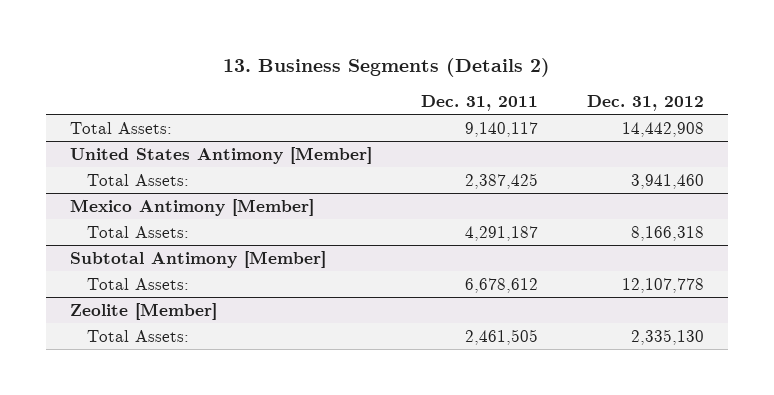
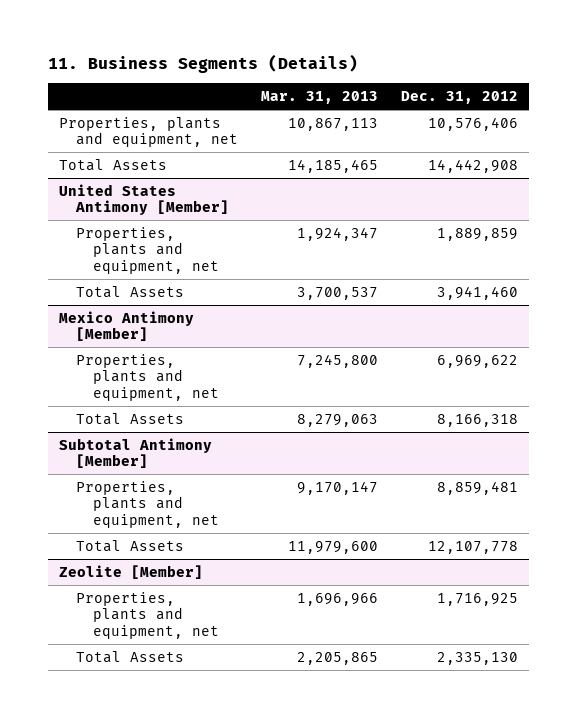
[222,57,550,77] 13. Business Segments (Details 2) -> [47,54,358,74] 11. Business Segments (Details)
[420,95,538,112] Dec. 31, 2011 -> none
none -> [260,90,378,104] Mar. 31, 2013
none -> [59,116,239,148] Properties, plants and equipment, net
[70,121,173,134] Total Assets: -> [59,158,168,171] Total Assets
none -> [76,226,220,274] Properties, plants and equipment, net
[87,173,190,186] Total Assets: -> [76,285,185,298] Total Assets
none -> [76,353,220,401] Properties, plants and equipment, net
[87,225,190,238] Total Assets: -> [76,412,185,425] Total Assets
none -> [76,480,220,528] Properties, plants and equipment, net
[87,277,190,290] Total Assets: -> [76,539,185,552] Total Assets
none -> [76,591,220,639] Properties, plants and equipment, net
[87,329,190,342] Total Assets: -> [76,650,185,663] Total Assets

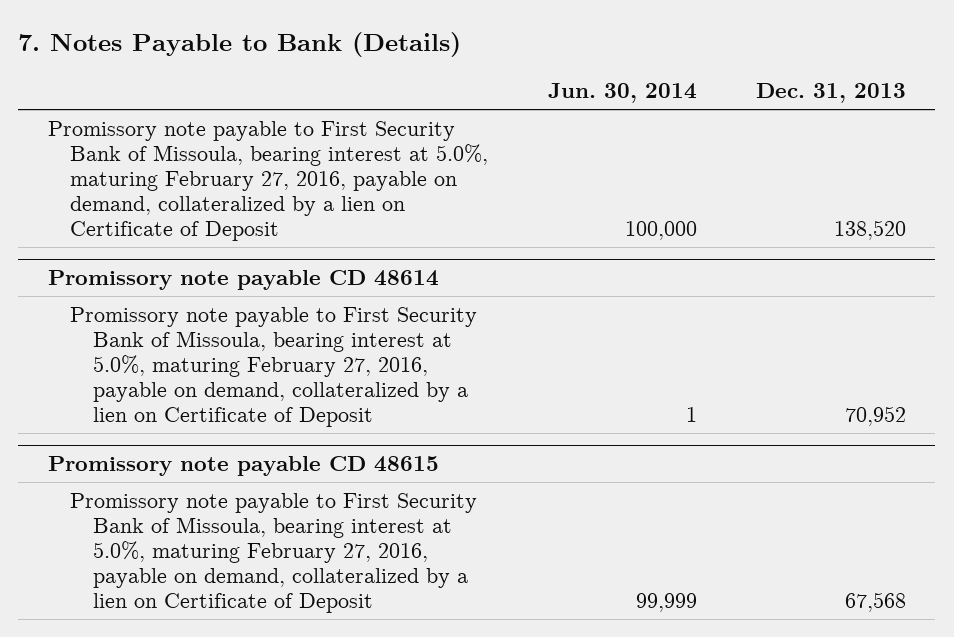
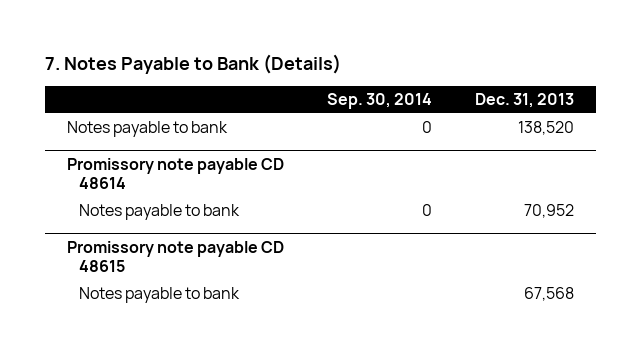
[547,83,697,104] Jun. 30, 2014 -> none
none -> [327,93,433,110] Sep. 30, 2014
[47,120,489,241] Promissory note payable to First Security Bank of Missoula, bearing interest at 5.0%, maturing February 27, 2016, payable on demand, collateralized by a lien on Certificate of Deposit -> [66,121,228,138] Notes payable to bank
[70,306,478,427] Promissory note payable to First Security Bank of Missoula, bearing interest at 5.0%, maturing February 27, 2016, payable on demand, collateralized by a lien on Certificate of Deposit -> [78,204,240,221] Notes payable to bank
[70,492,478,613] Promissory note payable to First Security Bank of Missoula, bearing interest at 5.0%, maturing February 27, 2016, payable on demand, collateralized by a lien on Certificate of Deposit -> [78,287,240,304] Notes payable to bank

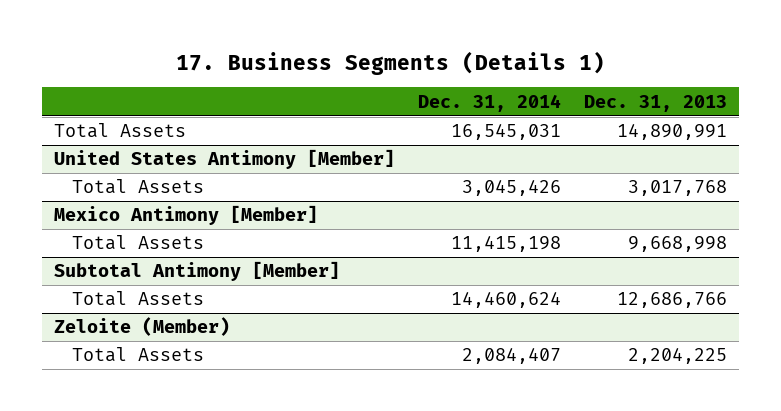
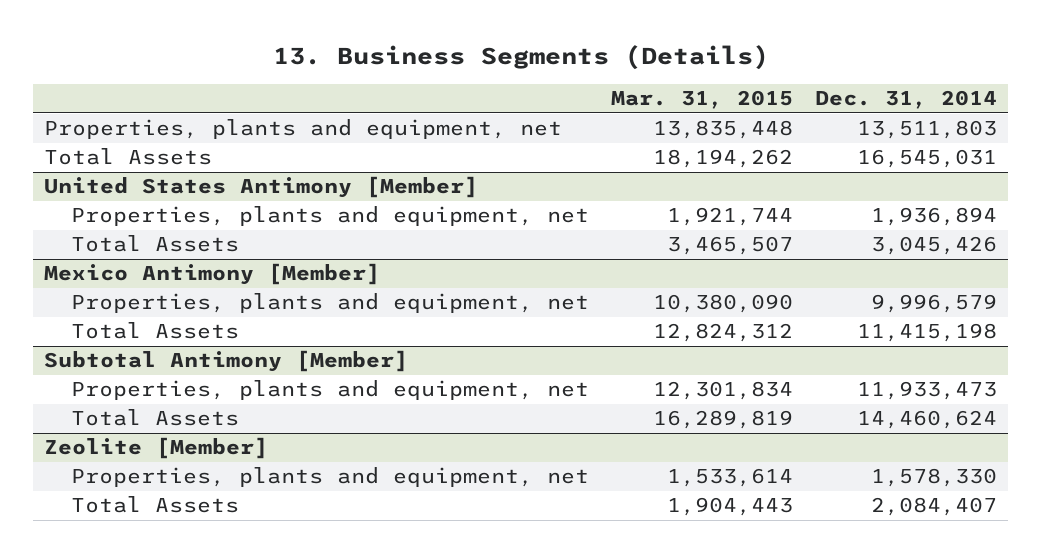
[175,50,605,75] 17. Business Segments (Details 1) -> [272,45,769,71] 13. Business Segments (Details)
[584,94,728,112] Dec. 31, 2013 -> none
none -> [611,90,794,110] Mar. 31, 2015
none -> [44,119,563,140] Properties, plants and equipment, net
none -> [71,206,590,227] Properties, plants and equipment, net
none -> [71,293,590,314] Properties, plants and equipment, net
none -> [71,380,590,401] Properties, plants and equipment, net
[53,317,230,337] Zeloite (Member) -> [44,437,269,460] Zeolite [Member]
none -> [71,467,590,488] Properties, plants and equipment, net

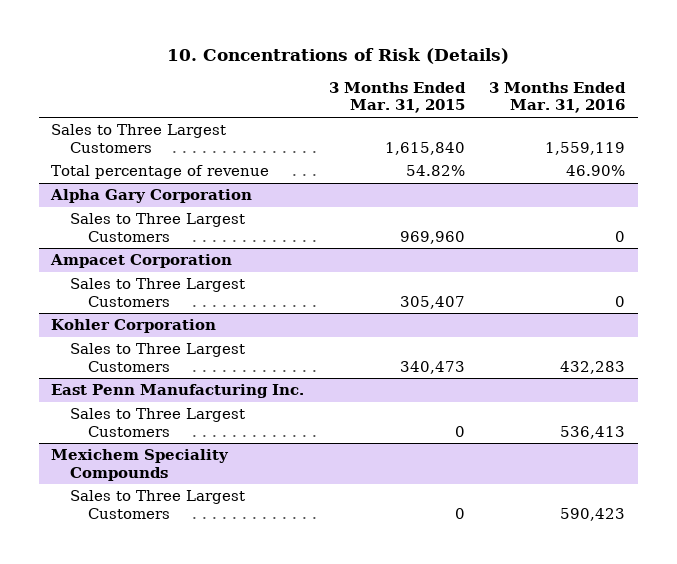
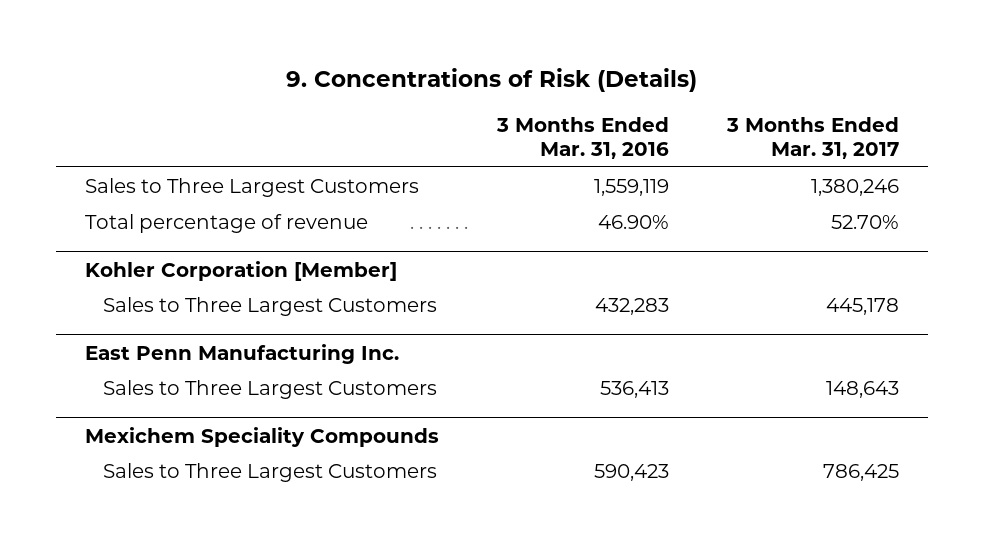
[167,48,510,65] 10. Concentrations of Risk (Details) -> [285,68,697,93] 9. Concentrations of Risk (Details)
[328,82,466,114] 3 Months Ended Mar. 31, 2015 -> none
none -> [725,117,899,160] 3 Months Ended Mar. 31, 2017
[50,189,253,204] Alpha Gary Corporation -> none
[69,213,245,242] Sales to Three Largest Customers -> none
[50,254,233,269] Ampacet Corporation -> none
[69,278,245,307] Sales to Three Largest Customers -> none
[51,319,217,334] Kohler Corporation -> [84,260,397,281] Kohler Corporation [Member]

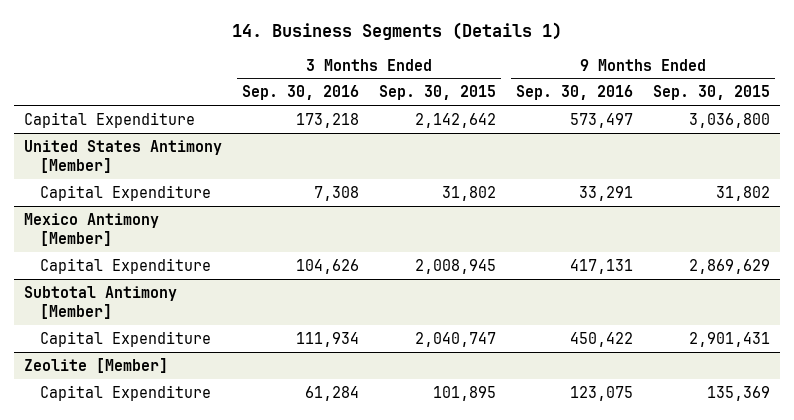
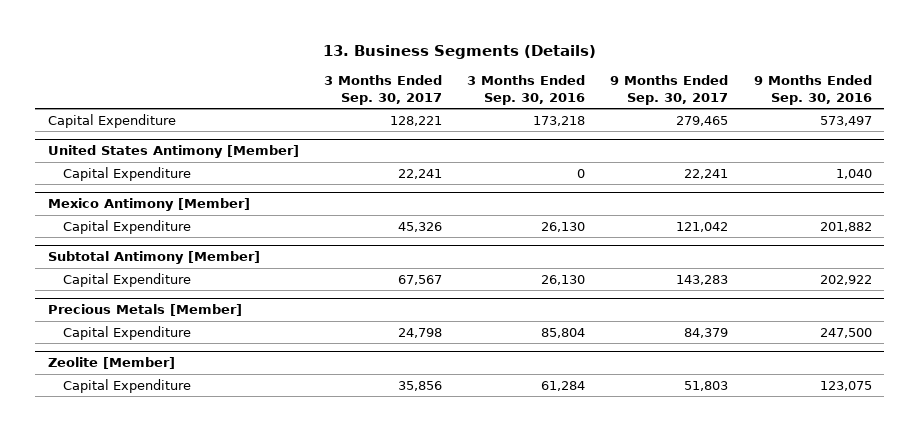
[231,21,562,40] 14. Business Segments (Details 1) -> [322,44,596,59] 13. Business Segments (Details)
[378,85,496,101] Sep. 30, 2015 -> none
[652,85,770,101] Sep. 30, 2015 -> none
none -> [324,74,443,106] 3 Months Ended Sep. 30, 2017
none -> [610,74,729,106] 9 Months Ended Sep. 30, 2017
[313,185,359,201] 7,308 -> [577,168,586,178] 0
[578,185,633,201] 33,291 -> [835,168,872,179] 1,040
[295,258,359,274] 104,626 -> [541,221,586,232] 26,130
[569,258,633,274] 417,131 -> [819,221,872,232] 201,882
[295,331,359,347] 111,934 -> [541,274,586,285] 26,130
[569,331,633,347] 450,422 -> [819,274,872,285] 202,922
none -> [47,304,242,317] Precious Metals [Member]
none -> [62,325,191,340] Capital Expenditure

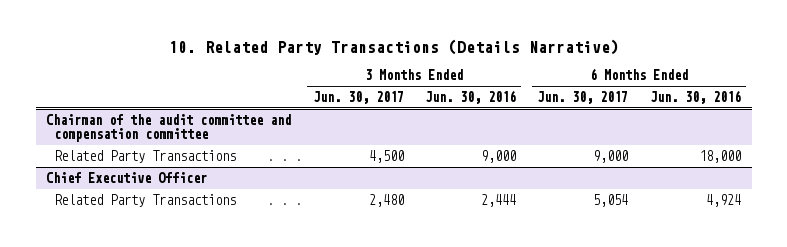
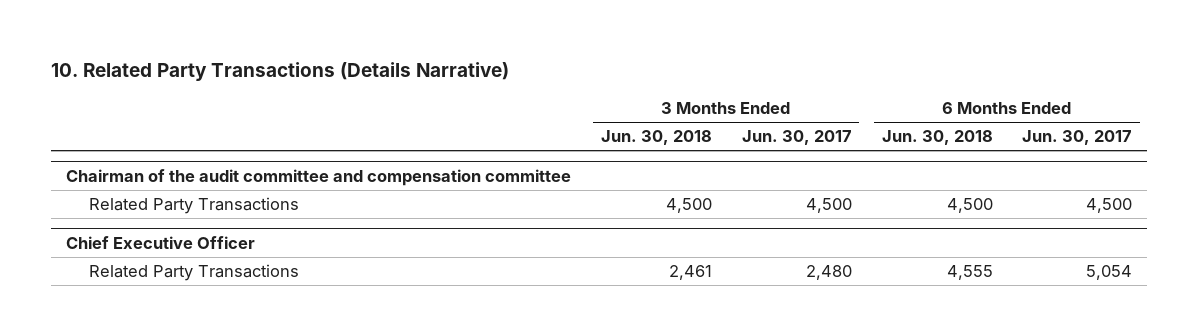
[425,90,517,105] Jun. 30, 2016 -> none
[649,90,741,105] Jun. 30, 2016 -> none
none -> [600,130,712,146] Jun. 30, 2018
none -> [881,130,993,146] Jun. 30, 2018
[593,150,629,164] 9,000 -> [1086,198,1133,214] 4,500

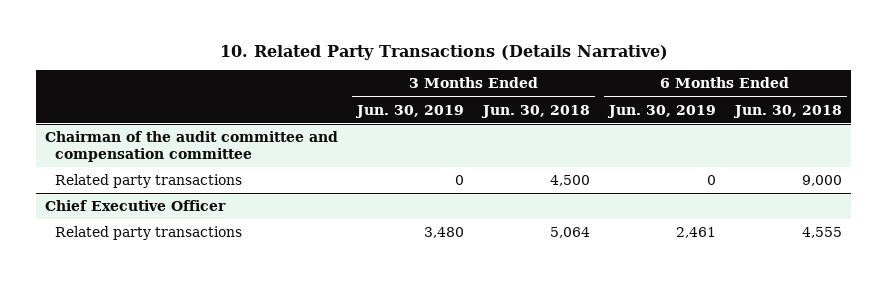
[741,130,852,146] Jun. 30, 2017 -> none
[1022,130,1133,146] Jun. 30, 2017 -> none
none -> [355,104,465,118] Jun. 30, 2019
none -> [606,104,716,118] Jun. 30, 2019
[89,197,300,215] Related Party Transactions -> [54,174,242,189] Related party transactions
[946,198,993,214] 4,500 -> [801,175,842,187] 9,000
[89,264,300,282] Related Party Transactions -> [54,226,242,241] Related party transactions
[668,265,712,281] 2,461 -> [550,227,591,239] 5,064

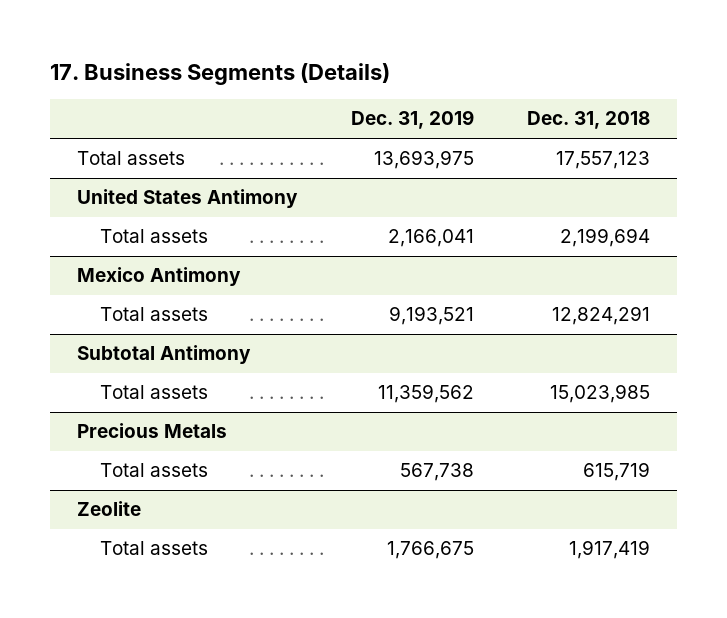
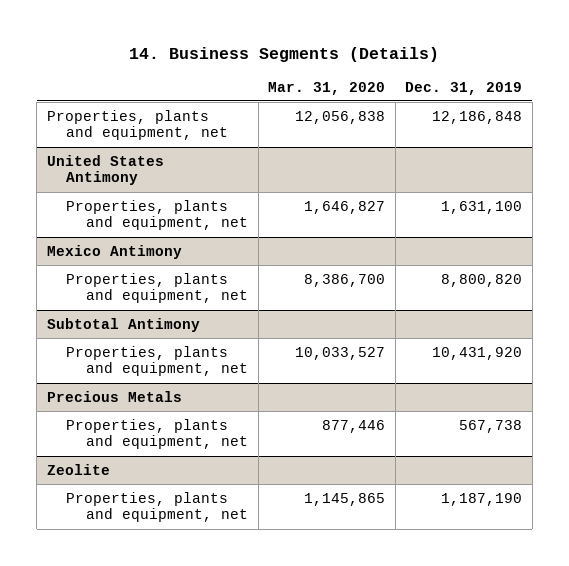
[50,62,391,85] 17. Business Segments (Details) -> [129,47,440,63] 14. Business Segments (Details)
[527,111,651,130] Dec. 31, 2018 -> none
none -> [268,81,386,95] Mar. 31, 2020
[77,151,186,166] Total assets -> none
none -> [46,109,229,141] Properties, plants and equipment, net
[100,229,209,244] Total assets -> none
none -> [66,199,249,231] Properties, plants and equipment, net
[100,307,209,322] Total assets -> none
none -> [66,272,249,304] Properties, plants and equipment, net
[100,385,209,400] Total assets -> none
none -> [66,345,249,377] Properties, plants and equipment, net
[100,463,209,478] Total assets -> [66,418,249,450] Properties, plants and equipment, net
[100,541,209,556] Total assets -> none
none -> [66,491,249,523] Properties, plants and equipment, net

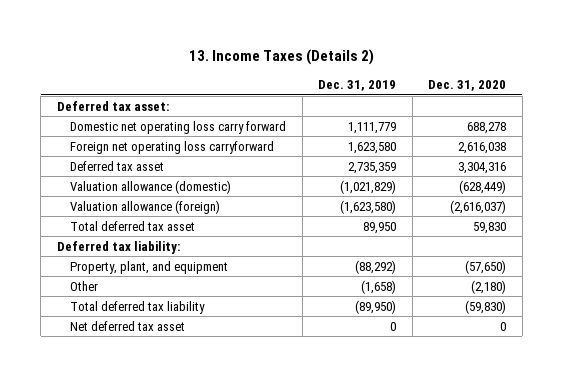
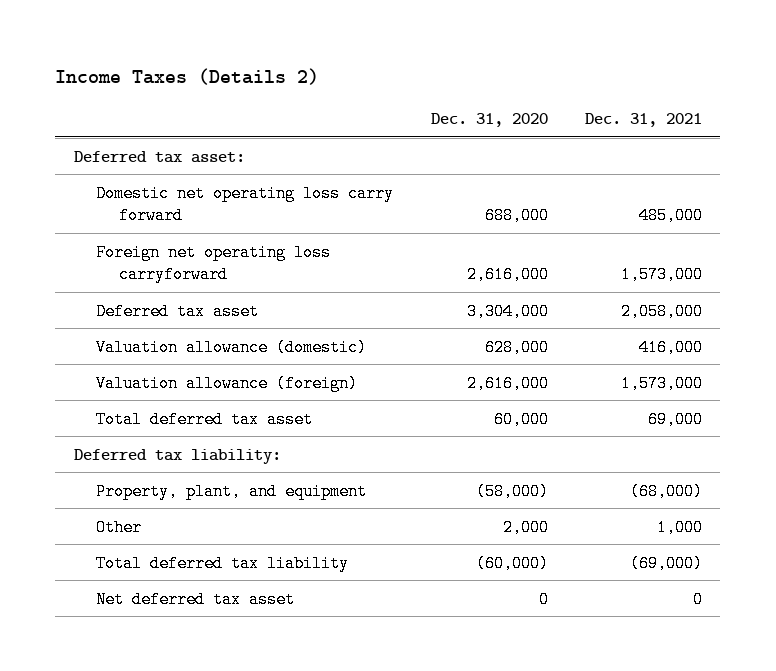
[188,49,374,66] 13. Income Taxes (Details 2) -> [55,67,320,85] Income Taxes (Details 2)
[318,80,397,92] Dec. 31, 2019 -> none
none -> [584,113,702,128] Dec. 31, 2021
[467,121,507,134] 688,278 -> [484,207,549,225] 688,000
[458,141,507,154] 2,616,038 -> [466,266,549,284] 2,616,000
[458,161,507,174] 3,304,316 -> [466,302,549,320] 3,304,000
[459,179,507,194] (628,449) -> [484,338,549,356] 628,000
[450,199,507,214] (2,616,037) -> [466,374,549,392] 2,616,000
[473,221,507,234] 59,830 -> [493,410,549,428] 60,000
[465,259,507,274] (57,650) -> [475,482,549,500] (58,000)
[471,279,507,294] (2,180) -> [502,518,549,536] 2,000
[465,299,507,314] (59,830) -> [475,554,549,572] (60,000)

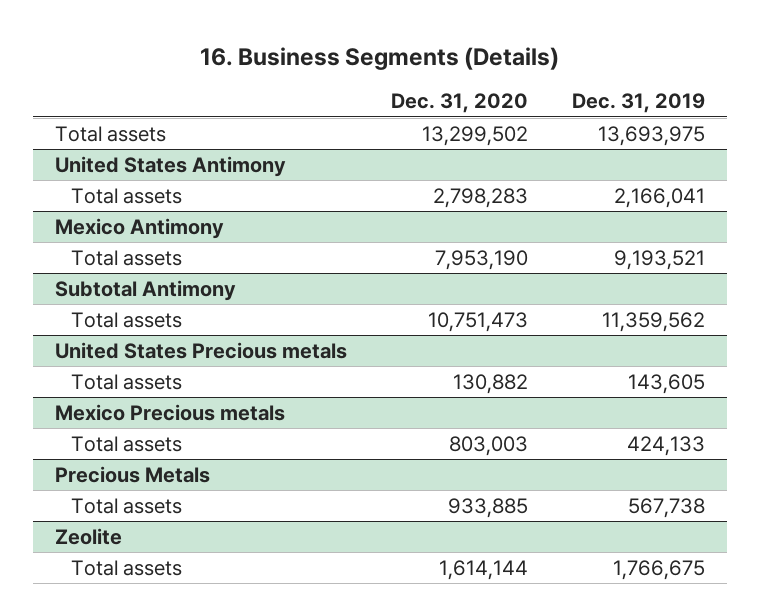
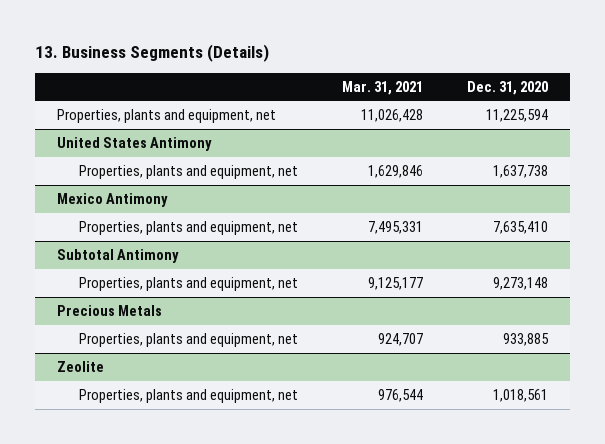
[200,46,560,70] 16. Business Segments (Details) -> [35,43,270,62] 13. Business Segments (Details)
[572,93,706,114] Dec. 31, 2019 -> none
none -> [341,80,423,95] Mar. 31, 2021
[55,125,167,142] Total assets -> none
none -> [57,108,277,123] Properties, plants and equipment, net
[70,187,182,204] Total assets -> none
none -> [79,164,299,179] Properties, plants and equipment, net
[70,249,182,266] Total assets -> none
none -> [79,220,299,235] Properties, plants and equipment, net
[70,311,182,328] Total assets -> none
[55,341,348,359] United States Precious metals -> none
[70,373,182,390] Total assets -> none
[55,403,286,421] Mexico Precious metals -> none
[70,435,182,452] Total assets -> none
none -> [79,276,299,291] Properties, plants and equipment, net
[70,497,182,514] Total assets -> [79,332,299,347] Properties, plants and equipment, net
[70,559,182,576] Total assets -> none
none -> [79,388,299,403] Properties, plants and equipment, net

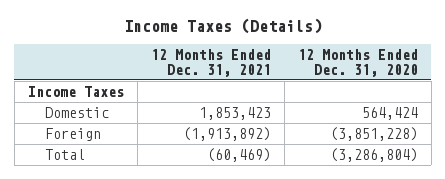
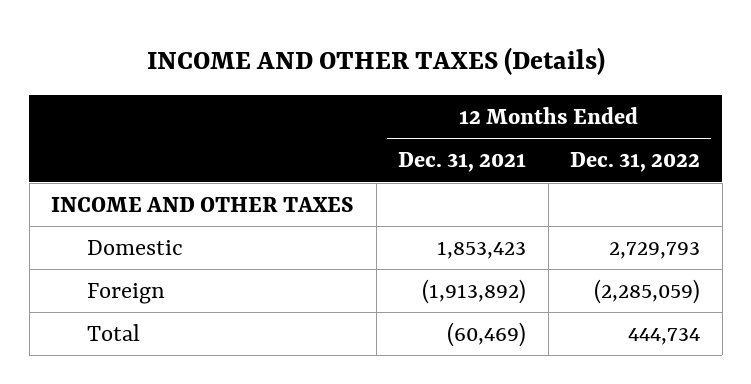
[123,18,322,35] Income Taxes (Details) -> [146,47,605,76] INCOME AND OTHER TAXES (Details)
[297,48,418,77] 12 Months Ended Dec. 31, 2020 -> none
none -> [570,152,701,173] Dec. 31, 2022
[27,85,124,97] Income Taxes -> [51,197,355,213] INCOME AND OTHER TAXES

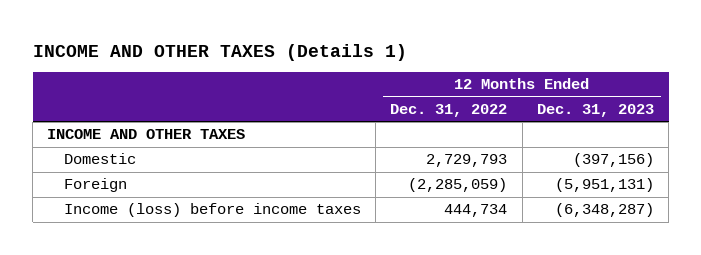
[146,47,605,76] INCOME AND OTHER TAXES (Details) -> [32,43,407,61] INCOME AND OTHER TAXES (Details 1)
[398,152,527,173] Dec. 31, 2021 -> none
none -> [536,104,654,118] Dec. 31, 2023
[86,324,140,342] Total -> [63,203,361,218] Income (loss) before income taxes

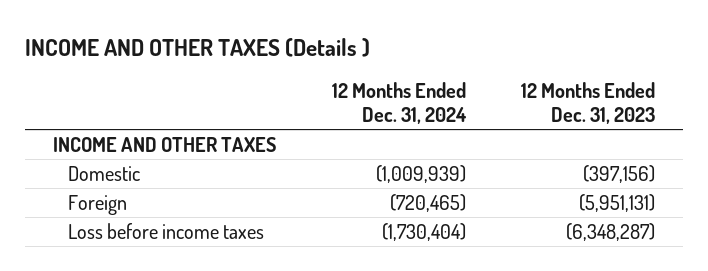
[32,43,407,61] INCOME AND OTHER TAXES (Details 1) -> [25,38,371,58] INCOME AND OTHER TAXES (Details )
[390,104,508,118] Dec. 31, 2022 -> none
none -> [331,82,467,125] 12 Months Ended Dec. 31, 2024
[63,203,361,218] Income (loss) before income taxes -> [67,222,264,239] Loss before income taxes

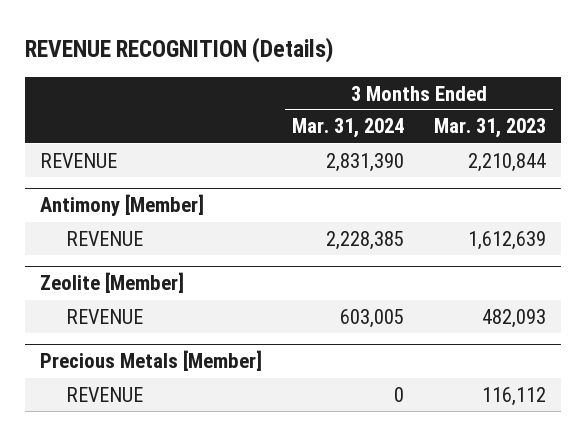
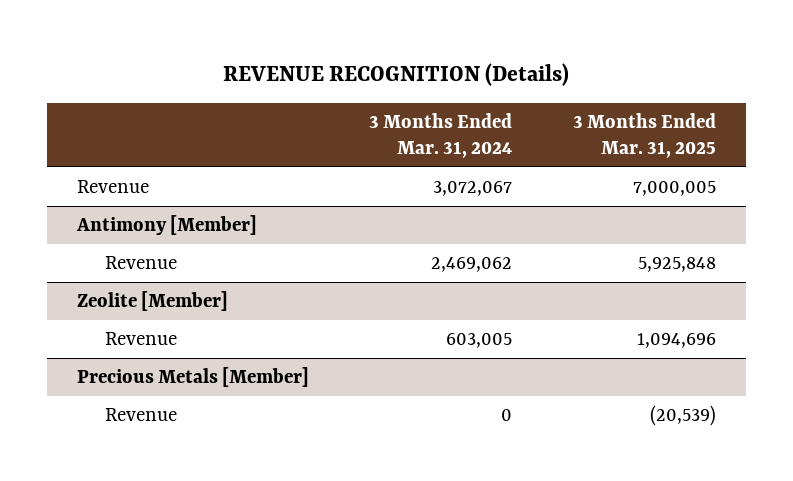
[433,118,546,139] Mar. 31, 2023 -> none
none -> [573,113,717,158] 3 Months Ended Mar. 31, 2025
[40,152,118,168] REVENUE -> [76,180,149,194] Revenue
[326,152,405,172] 2,831,390 -> [433,181,513,197] 3,072,067
[65,230,143,246] REVENUE -> [104,256,177,270] Revenue
[326,230,405,250] 2,228,385 -> [431,257,513,273] 2,469,062
[65,308,143,324] REVENUE -> [104,332,177,346] Revenue
[65,386,143,402] REVENUE -> [104,408,177,422] Revenue

